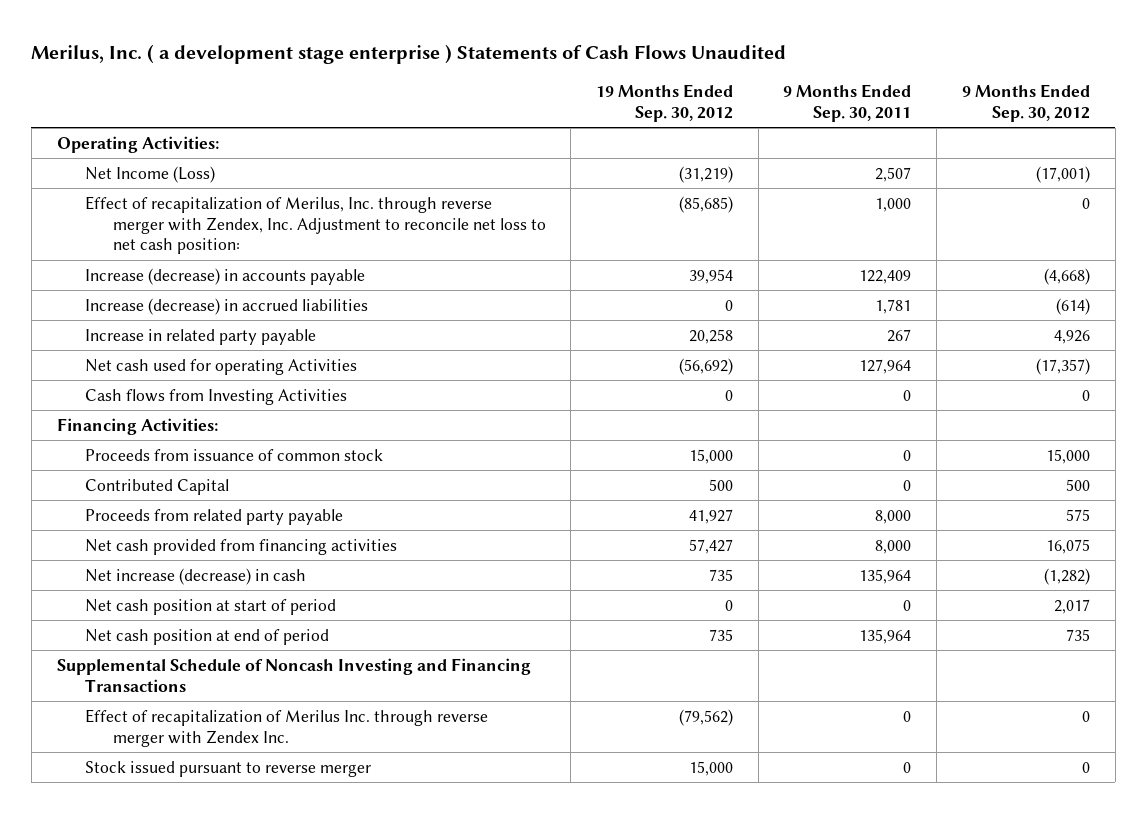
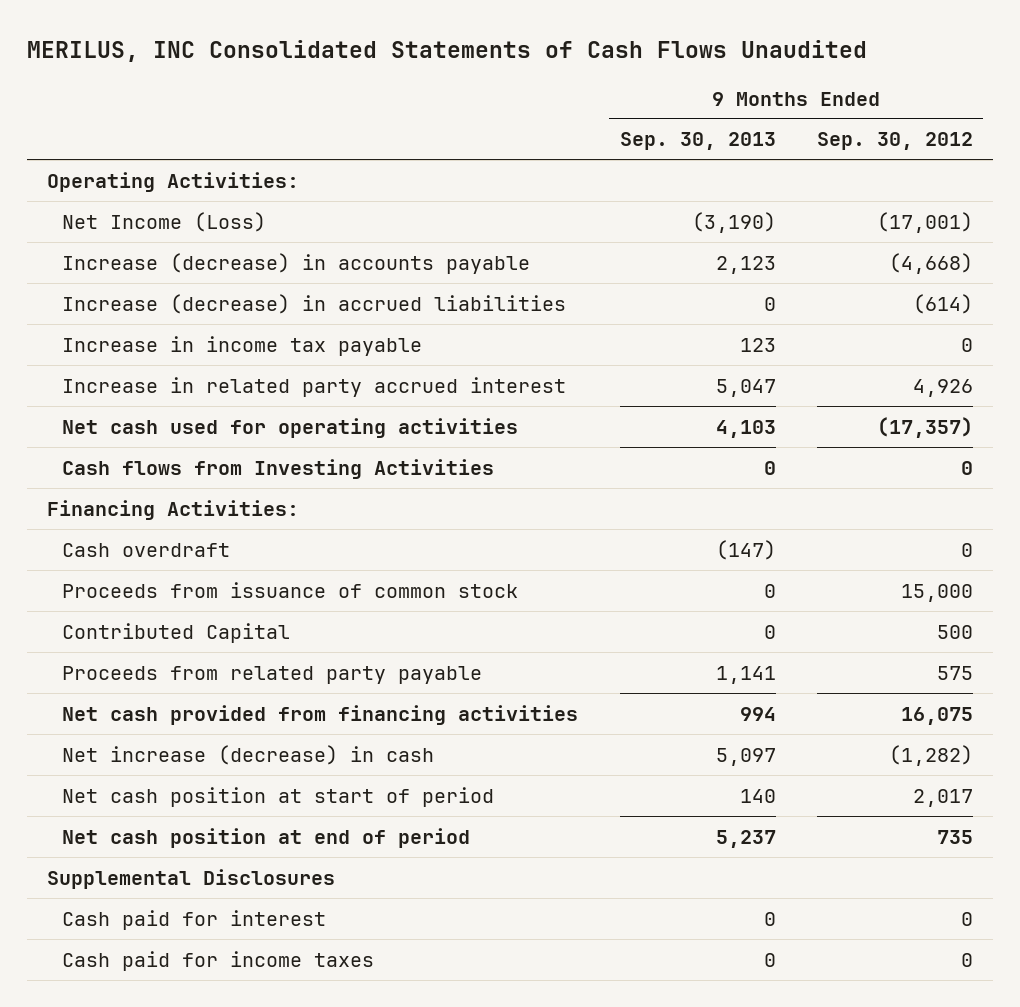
[31,43,787,64] Merilus, Inc. ( a development stage enterprise ) Statements of Cash Flows Unaudited -> [26,39,867,62] MERILUS, INC Consolidated Statements of Cash Flows Unaudited
[596,84,734,122] 19 Months Ended Sep. 30, 2012 -> none
[783,84,912,122] 9 Months Ended Sep. 30, 2011 -> none
none -> [619,132,776,151] Sep. 30, 2013
[84,195,546,255] Effect of recapitalization of Merilus, Inc. through reverse merger with Zendex, Inc. Adjustment to reconcile net loss to net cash position: -> none
none -> [62,335,423,356] Increase in income tax payable
[84,328,316,345] Increase in related party payable -> [62,376,567,397] Increase in related party accrued interest
[84,358,357,375] Net cash used for operating Activities -> [62,417,519,438] Net cash used for operating activities
none -> [62,542,231,557] Cash overdraft
[84,708,488,747] Effect of recapitalization of Merilus Inc. through reverse merger with Zendex Inc. -> none
[84,760,371,777] Stock issued pursuant to reverse merger -> none
[56,657,531,692] Supplemental Schedule of Noncash Investing and Financing Transactions -> [47,868,336,889] Supplemental Disclosures
none -> [62,909,327,930] Cash paid for interest
none -> [62,950,375,971] Cash paid for income taxes

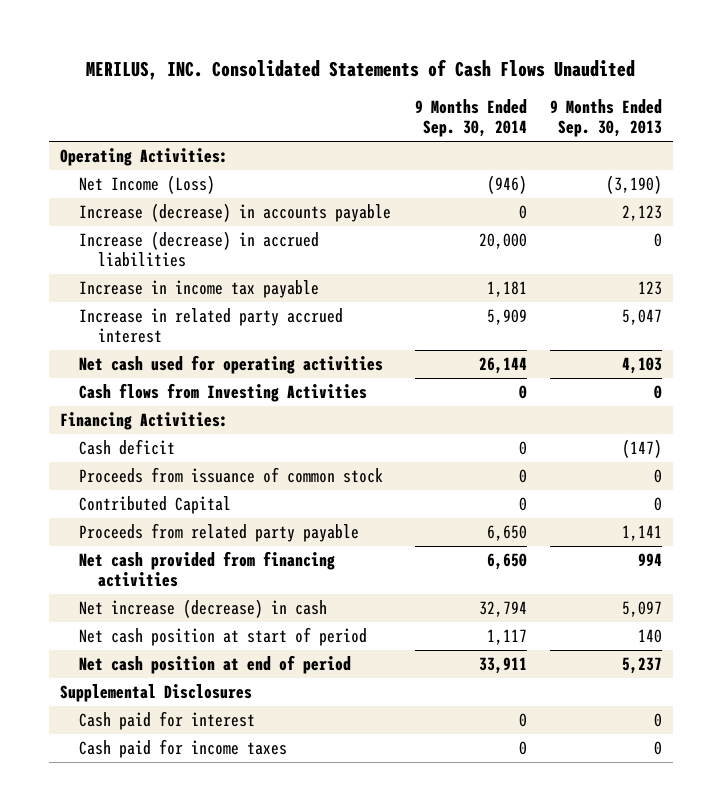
[26,39,867,62] MERILUS, INC Consolidated Statements of Cash Flows Unaudited -> [86,58,636,80] MERILUS, INC. Consolidated Statements of Cash Flows Unaudited
[816,132,973,151] Sep. 30, 2012 -> none
none -> [414,99,527,138] 9 Months Ended Sep. 30, 2014
[62,542,231,557] Cash overdraft -> [79,439,176,456] Cash deficit

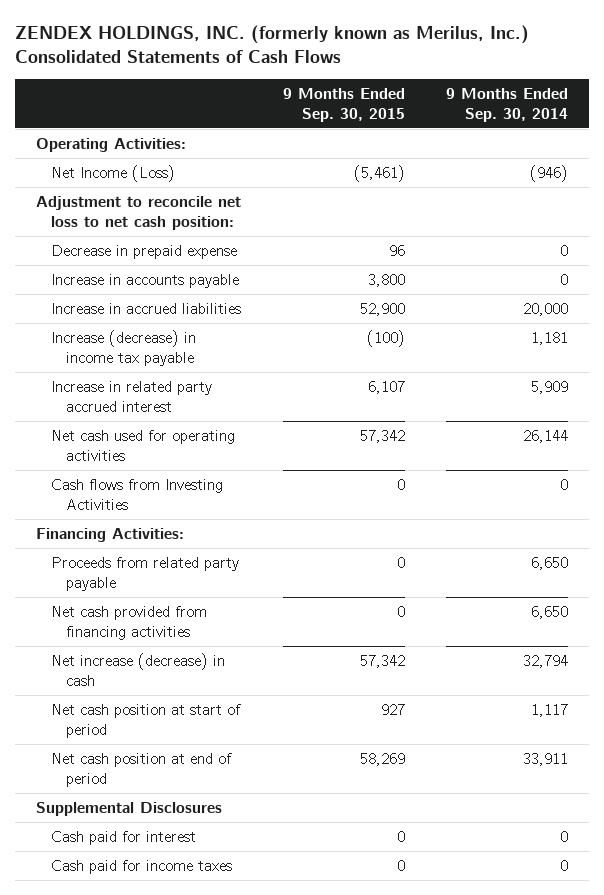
[86,58,636,80] MERILUS, INC. Consolidated Statements of Cash Flows Unaudited -> [14,24,529,64] ZENDEX HOLDINGS, INC. (formerly known as Merilus, Inc.) Consolidated Statements of Cash Flows
[549,99,662,138] 9 Months Ended Sep. 30, 2013 -> none
none -> [282,88,405,122] 9 Months Ended Sep. 30, 2015
none -> [35,196,241,230] Adjustment to reconcile net loss to net cash position:
none -> [50,245,237,260] Decrease in prepaid expense
[79,203,392,223] Increase (decrease) in accounts payable -> [50,274,239,289] Increase in accounts payable
[79,231,320,268] Increase (decrease) in accrued liabilities -> [50,303,241,315] Increase in accrued liabilities
[79,280,320,299] Increase in income tax payable -> [50,330,196,366] Increase (decrease) in income tax payable
[79,439,176,456] Cash deficit -> none
[79,467,384,484] Proceeds from issuance of common stock -> none
[79,496,232,515] Contributed Capital -> none

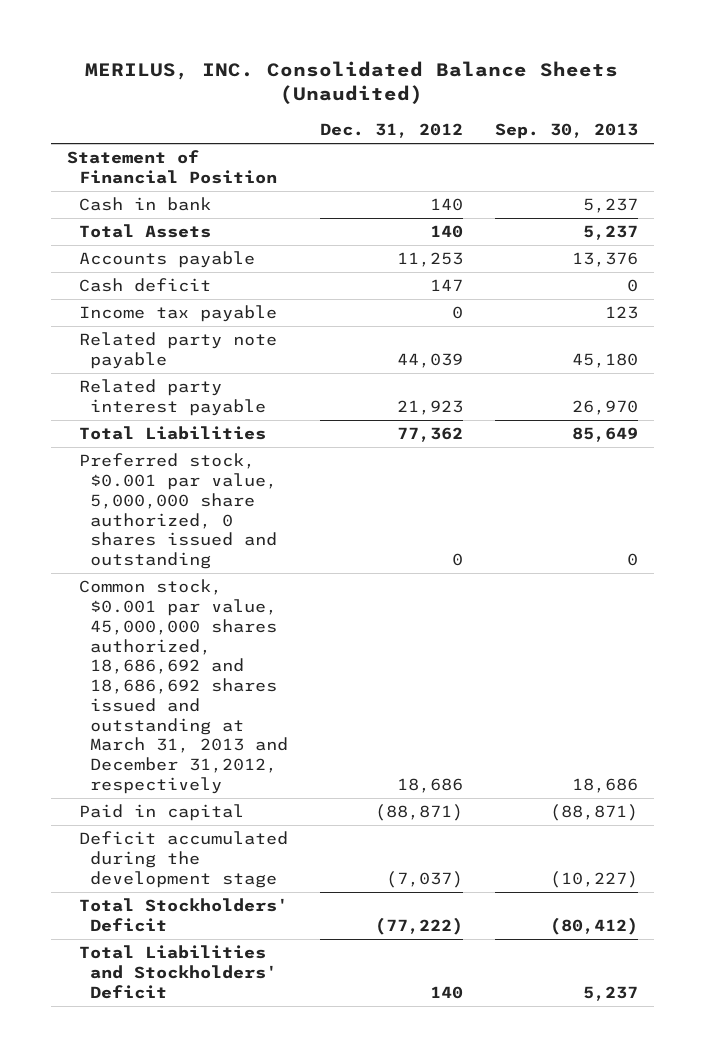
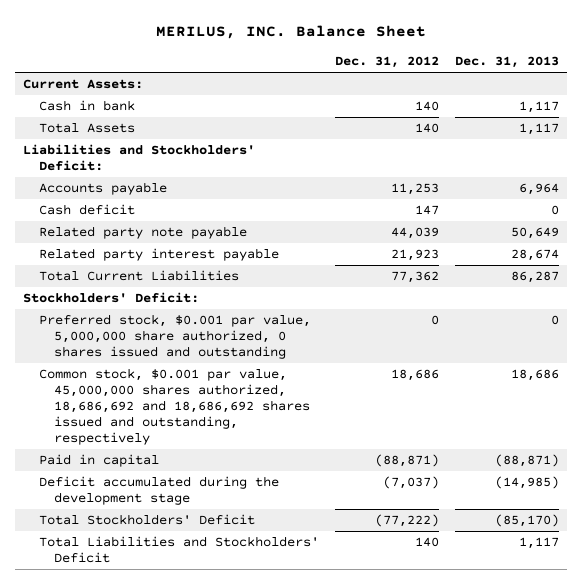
[85,60,619,105] MERILUS, INC. Consolidated Balance Sheets (Unaudited) -> [155,25,426,40] MERILUS, INC. Balance Sheet
[494,123,638,140] Sep. 30, 2013 -> none
none -> [454,56,559,69] Dec. 31, 2013
[67,150,277,184] Statement of Financial Position -> none
none -> [23,79,144,90] Current Assets:
none -> [23,144,256,172] Liabilities and Stockholders' Deficit:
[78,305,277,323] Income tax payable -> none
[78,426,266,441] Total Liabilities -> [38,270,239,282] Total Current Liabilities
none -> [23,292,200,304] Stockholders' Deficit:
[78,579,288,794] Common stock, $0.001 par value, 45,000,000 shares authorized, 18,686,692 and 18,686,692 shares issued and outstanding at March 31, 2013 and December 31,2012, respectively -> [38,368,311,445] Common stock, $0.001 par value, 45,000,000 shares authorized, 18,686,692 and 18,686,692 shares issued and outstanding, respectively

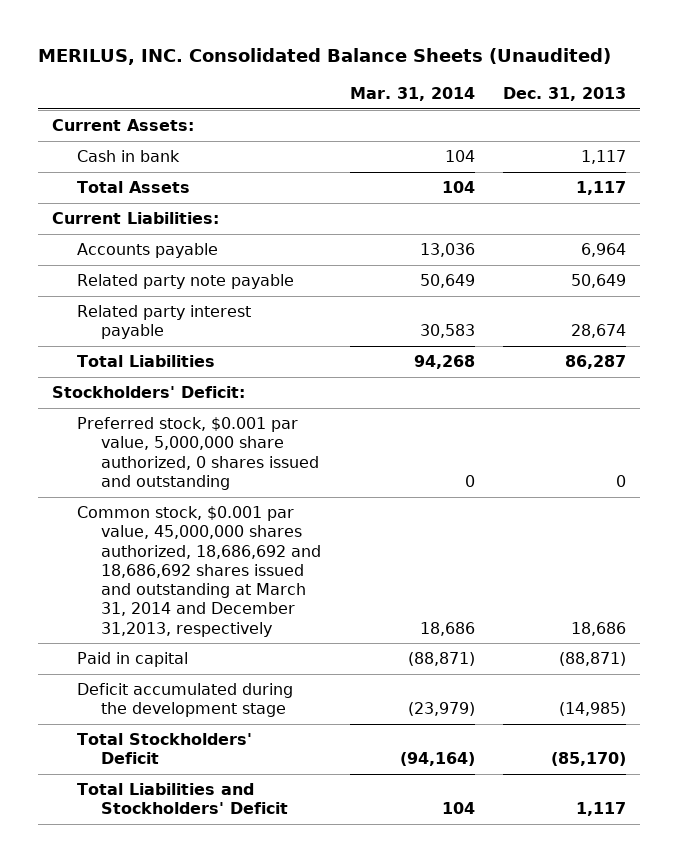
[155,25,426,40] MERILUS, INC. Balance Sheet -> [37,48,611,66] MERILUS, INC. Consolidated Balance Sheets (Unaudited)
[334,56,439,69] Dec. 31, 2012 -> none
none -> [349,87,475,102] Mar. 31, 2014
[23,144,256,172] Liabilities and Stockholders' Deficit: -> none
none -> [52,212,220,225] Current Liabilities:
[38,204,135,216] Cash deficit -> none
[38,270,239,282] Total Current Liabilities -> [76,355,215,368] Total Liabilities
[38,368,311,445] Common stock, $0.001 par value, 45,000,000 shares authorized, 18,686,692 and 18,686,692 shares issued and outstanding, respectively -> [76,506,322,637] Common stock, $0.001 par value, 45,000,000 shares authorized, 18,686,692 and 18,686,692 shares issued and outstanding at March 31, 2014 and December 31,2013, respectively

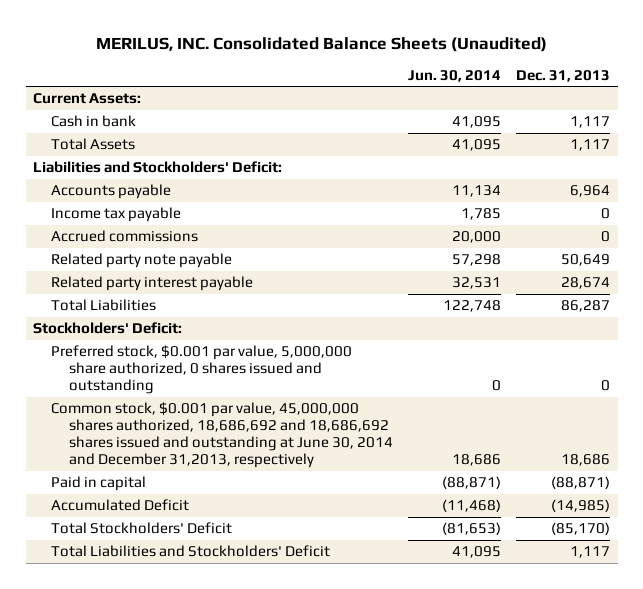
[349,87,475,102] Mar. 31, 2014 -> none
none -> [407,69,501,82] Jun. 30, 2014
[52,212,220,225] Current Liabilities: -> none
none -> [33,161,283,174] Liabilities and Stockholders' Deficit:
none -> [51,207,182,223] Income tax payable
none -> [51,230,199,243] Accrued commissions
[76,506,322,637] Common stock, $0.001 par value, 45,000,000 shares authorized, 18,686,692 and 18,686,692 shares issued and outstanding at March 31, 2014 and December 31,2013, respectively -> [51,402,393,469] Common stock, $0.001 par value, 45,000,000 shares authorized, 18,686,692 and 18,686,692 shares issued and outstanding at June 30, 2014 and December 31,2013, respectively
[76,683,293,718] Deficit accumulated during the development stage -> [51,499,190,512] Accumulated Deficit

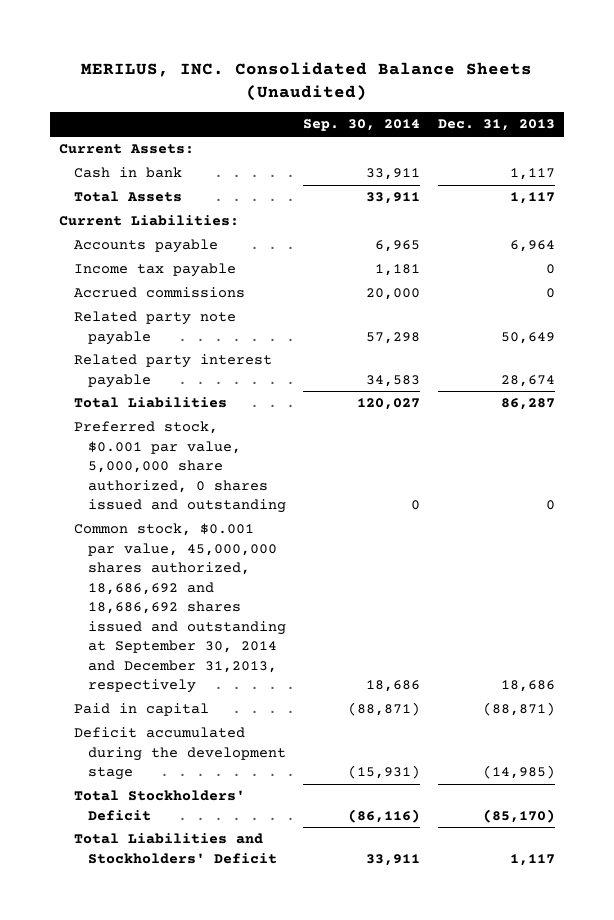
[407,69,501,82] Jun. 30, 2014 -> none
none -> [303,119,421,132] Sep. 30, 2014
[33,161,283,174] Liabilities and Stockholders' Deficit: -> none
none -> [59,215,240,227] Current Liabilities:
[33,322,183,335] Stockholders' Deficit: -> none
[51,402,393,469] Common stock, $0.001 par value, 45,000,000 shares authorized, 18,686,692 and 18,686,692 shares issued and outstanding at June 30, 2014 and December 31,2013, respectively -> [73,523,286,694] Common stock, $0.001 par value, 45,000,000 shares authorized, 18,686,692 and 18,686,692 shares issued and outstanding at September 30, 2014 and December 31,2013, respectively
[51,499,190,512] Accumulated Deficit -> [73,727,286,781] Deficit accumulated during the development stage

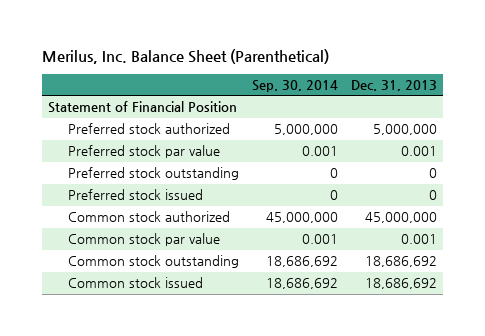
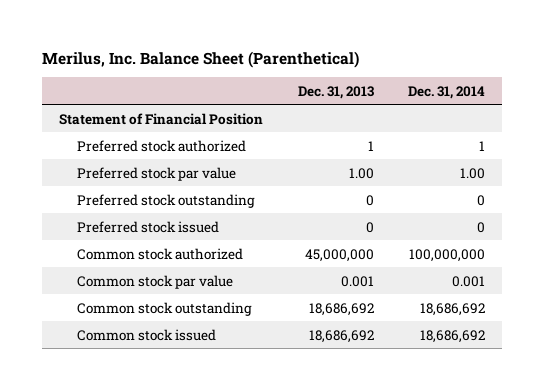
[251,79,338,92] Sep. 30, 2014 -> none
none -> [407,85,485,99] Dec. 31, 2014
[372,124,437,136] 5,000,000 -> [367,140,374,151] 1
[400,146,437,157] 0.001 -> [348,167,374,179] 1.00

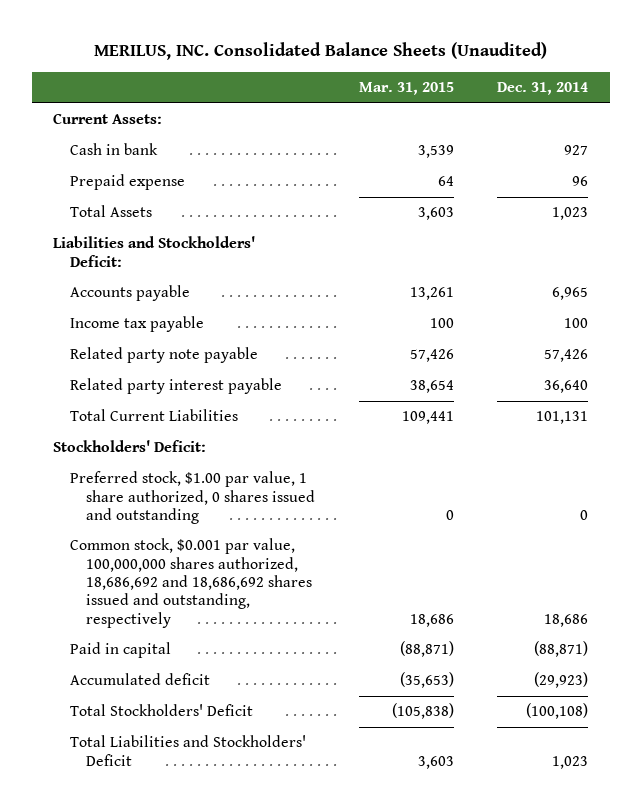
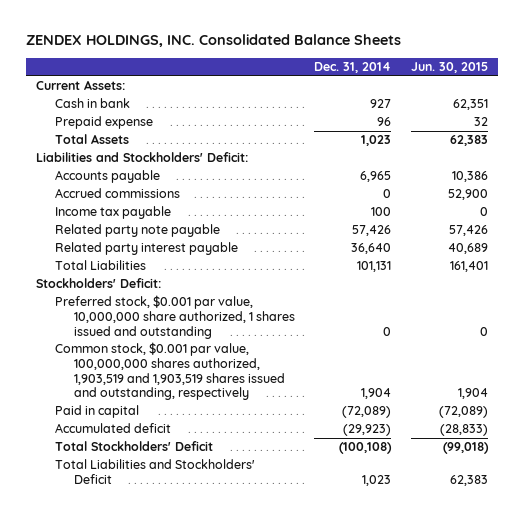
[93,42,547,61] MERILUS, INC. Consolidated Balance Sheets (Unaudited) -> [26,34,402,48] ZENDEX HOLDINGS, INC. Consolidated Balance Sheets
[358,82,454,96] Mar. 31, 2015 -> none
none -> [411,62,489,74] Jun. 30, 2015
none -> [54,188,180,199] Accrued commissions
[69,409,238,422] Total Current Liabilities -> [54,260,146,271] Total Liabilities
[69,471,316,524] Preferred stock, $1.00 par value, 1 share authorized, 0 shares issued and outstanding -> [54,295,295,339] Preferred stock, $0.001 par value, 10,000,000 share authorized, 1 shares issued and outstanding
[69,538,313,628] Common stock, $0.001 par value, 100,000,000 shares authorized, 18,686,692 and 18,686,692 shares issued and outstanding, respectively -> [54,342,285,401] Common stock, $0.001 par value, 100,000,000 shares authorized, 1,903,519 and 1,903,519 shares issued and outstanding, respectively
[544,613,589,627] 18,686 -> [361,388,392,400] 1,904
[534,641,589,658] (88,871) -> [342,406,392,419] (72,089)

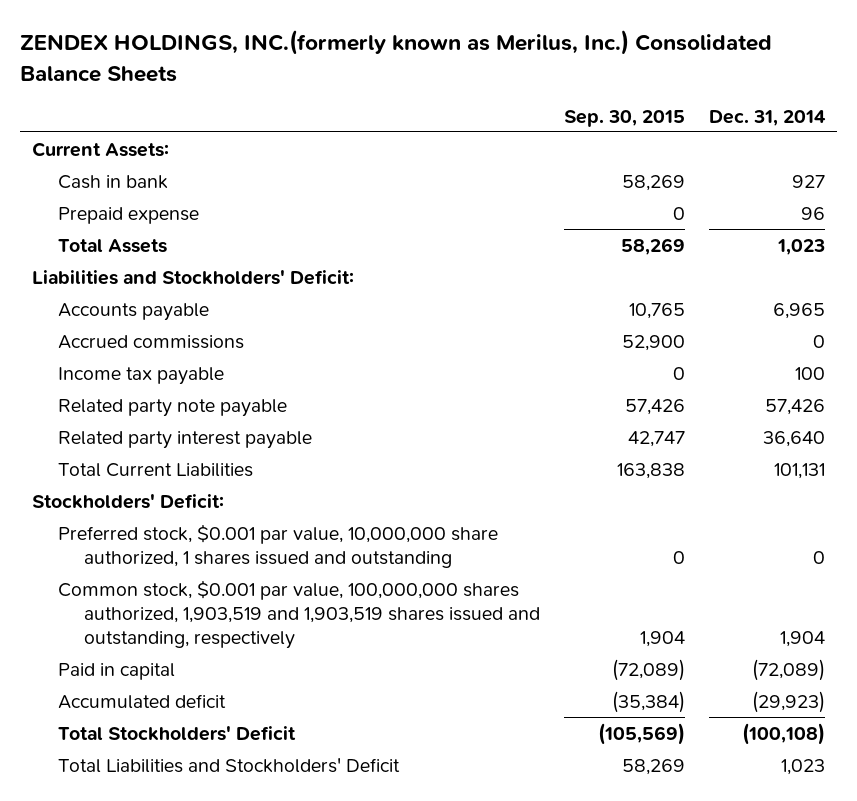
[26,34,402,48] ZENDEX HOLDINGS, INC. Consolidated Balance Sheets -> [19,30,772,82] ZENDEX HOLDINGS, INC.(formerly known as Merilus, Inc.) Consolidated Balance Sheets
[411,62,489,74] Jun. 30, 2015 -> none
none -> [563,109,685,127] Sep. 30, 2015
[54,260,146,271] Total Liabilities -> [57,462,253,477] Total Current Liabilities

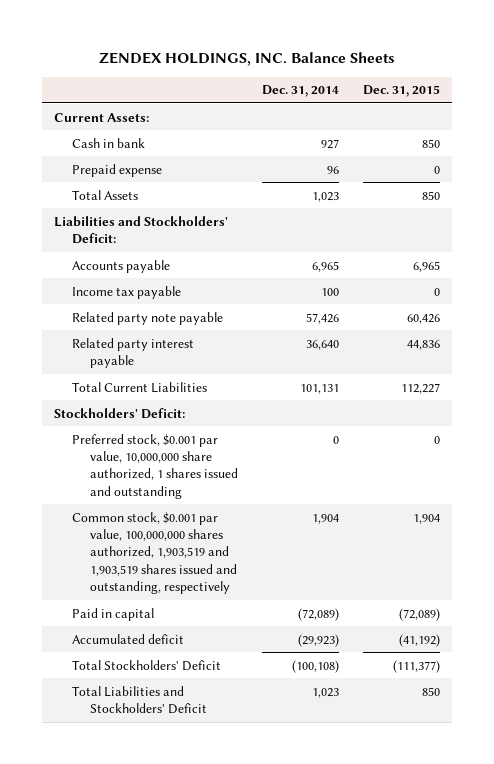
[19,30,772,82] ZENDEX HOLDINGS, INC.(formerly known as Merilus, Inc.) Consolidated Balance Sheets -> [98,51,395,66] ZENDEX HOLDINGS, INC. Balance Sheets
[563,109,685,127] Sep. 30, 2015 -> none
none -> [363,85,441,98] Dec. 31, 2015
[57,334,244,349] Accrued commissions -> none

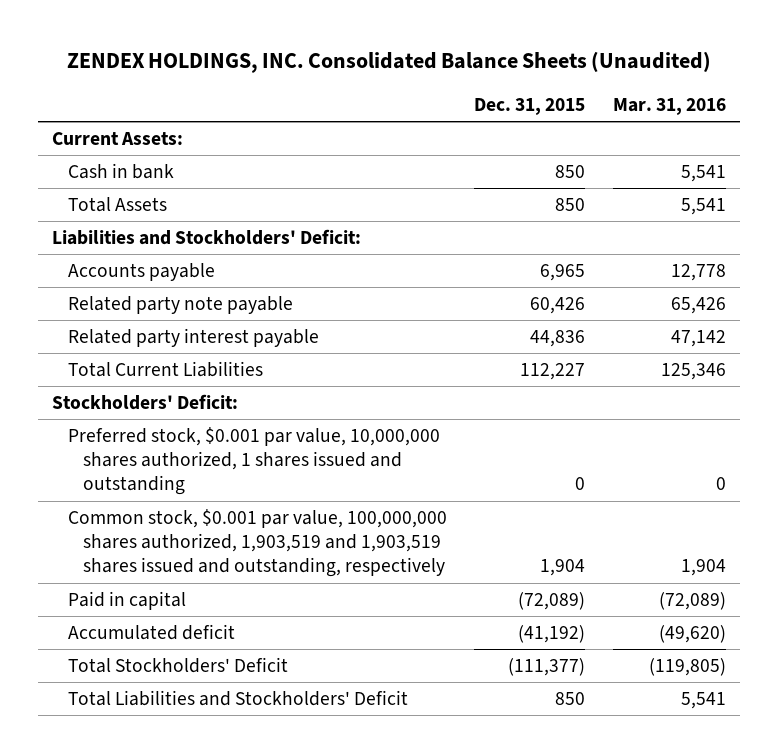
[98,51,395,66] ZENDEX HOLDINGS, INC. Balance Sheets -> [66,51,711,74] ZENDEX HOLDINGS, INC. Consolidated Balance Sheets (Unaudited)
[262,85,340,98] Dec. 31, 2014 -> none
none -> [612,97,726,115] Mar. 31, 2016
[72,163,163,177] Prepaid expense -> none
[72,285,182,299] Income tax payable -> none
[72,433,239,499] Preferred stock, $0.001 par value, 10,000,000 share authorized, 1 shares issued and outstanding -> [67,427,440,496] Preferred stock, $0.001 par value, 10,000,000 shares authorized, 1 shares issued and outstanding

